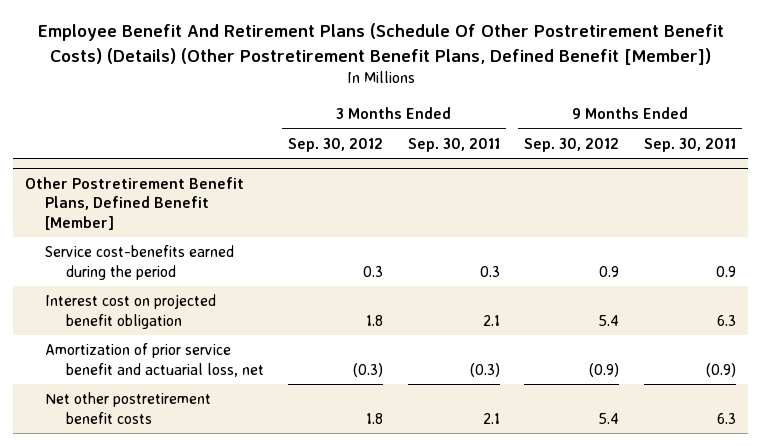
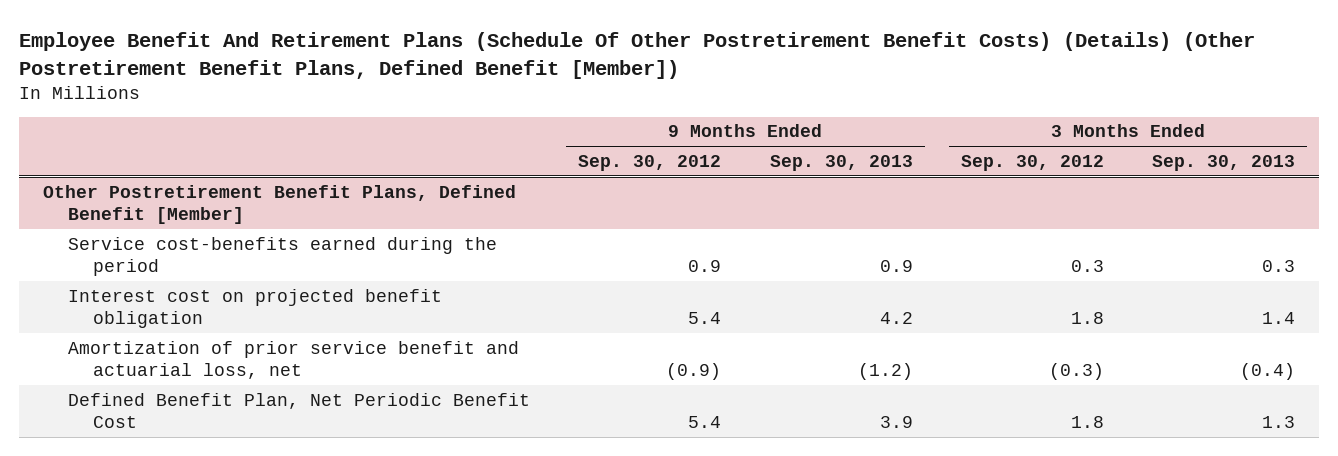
[407,137,500,152] Sep. 30, 2011 -> none
[644,137,737,152] Sep. 30, 2011 -> none
none -> [769,154,913,171] Sep. 30, 2013
none -> [1152,154,1296,171] Sep. 30, 2013
[45,392,212,424] Net other postretirement benefit costs -> [68,392,531,429] Defined Benefit Plan, Net Periodic Benefit Cost

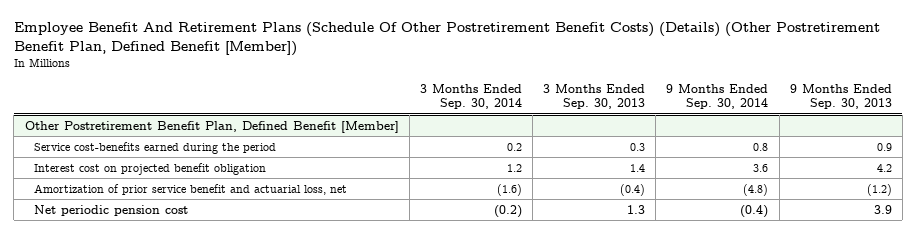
[19,31,1256,79] Employee Benefit And Retirement Plans (Schedule Of Other Postretirement Benefit Costs) (Details) (Other Postretirement Benefit Plans, Defined Benefit [Member]) -> [13,22,880,56] Employee Benefit And Retirement Plans (Schedule Of Other Postretirement Benefit Costs) (Details) (Other Postretirement Benefit Plan, Defined Benefit [Member])
[578,154,722,171] Sep. 30, 2012 -> none
[960,154,1104,171] Sep. 30, 2012 -> none
none -> [419,84,522,110] 3 Months Ended Sep. 30, 2014
none -> [666,84,769,110] 9 Months Ended Sep. 30, 2014
[43,184,517,225] Other Postretirement Benefit Plans, Defined Benefit [Member] -> [24,120,399,133] Other Postretirement Benefit Plan, Defined Benefit [Member]
[68,392,531,429] Defined Benefit Plan, Net Periodic Benefit Cost -> [34,204,189,216] Net periodic pension cost

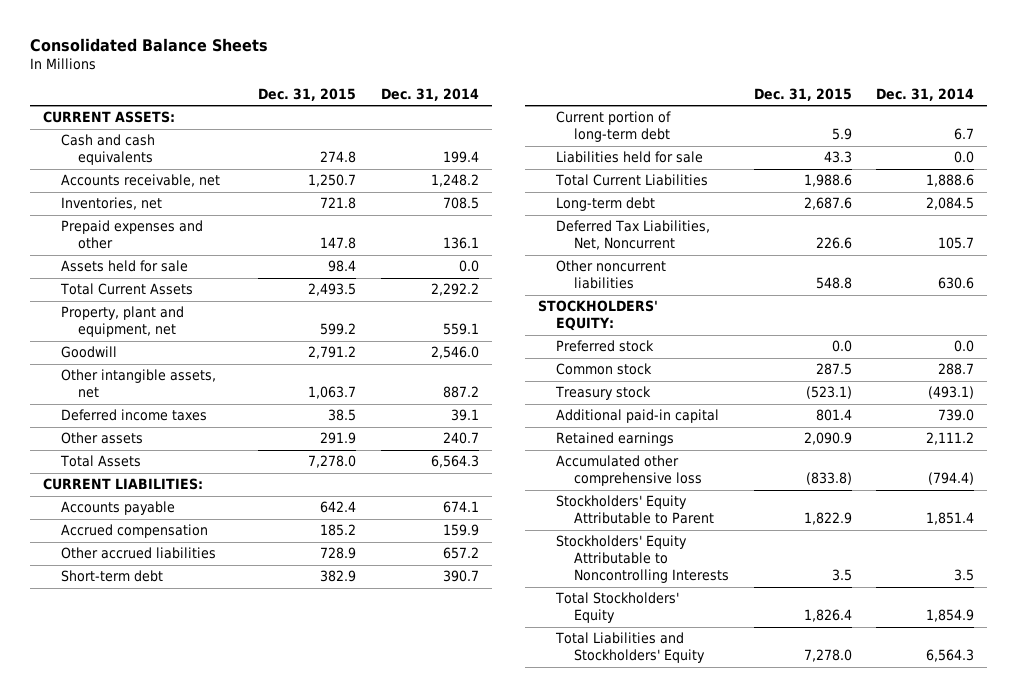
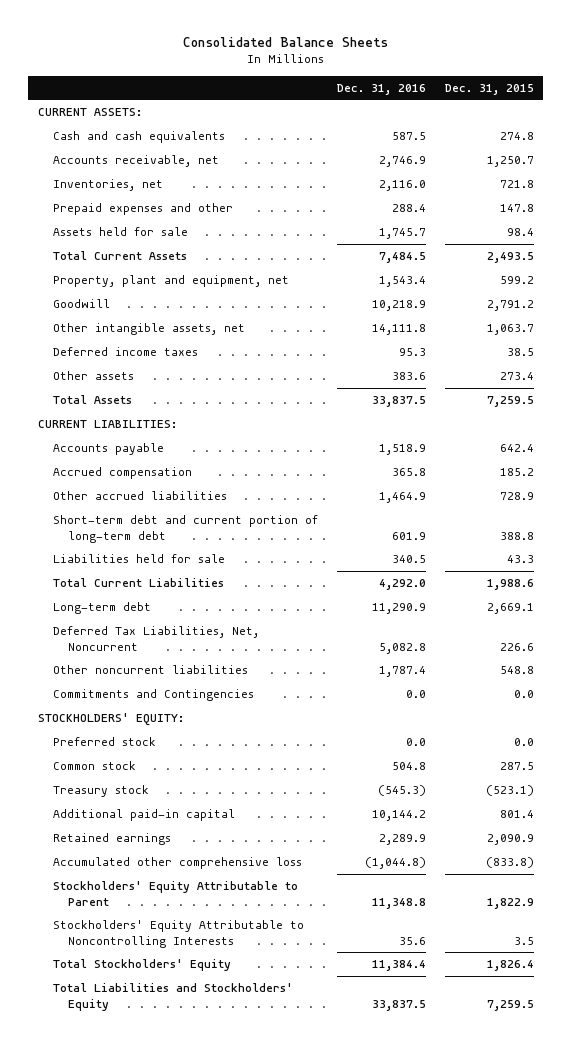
[381,88,480,102] Dec. 31, 2014 -> none
none -> [336,83,426,95] Dec. 31, 2016
[320,432,357,445] 291.9 -> [499,372,534,381] 273.4
[308,455,357,469] 7,278.0 -> [486,396,534,408] 7,259.5
[555,111,671,143] Current portion of long-term debt -> none
[60,570,163,583] Short-term debt -> [52,515,318,543] Short-term debt and current portion of long-term debt
[320,570,357,583] 382.9 -> [499,531,534,540] 388.8
[803,197,852,211] 2,687.6 -> [486,603,534,615] 2,669.1
none -> [52,689,254,702] Commitments and Contingencies
[803,649,852,663] 7,278.0 -> [486,999,534,1011] 7,259.5

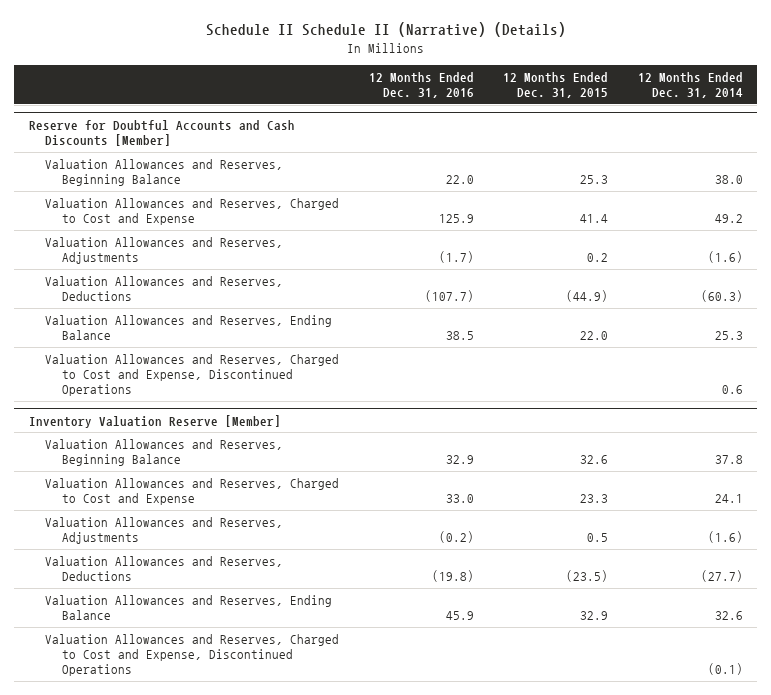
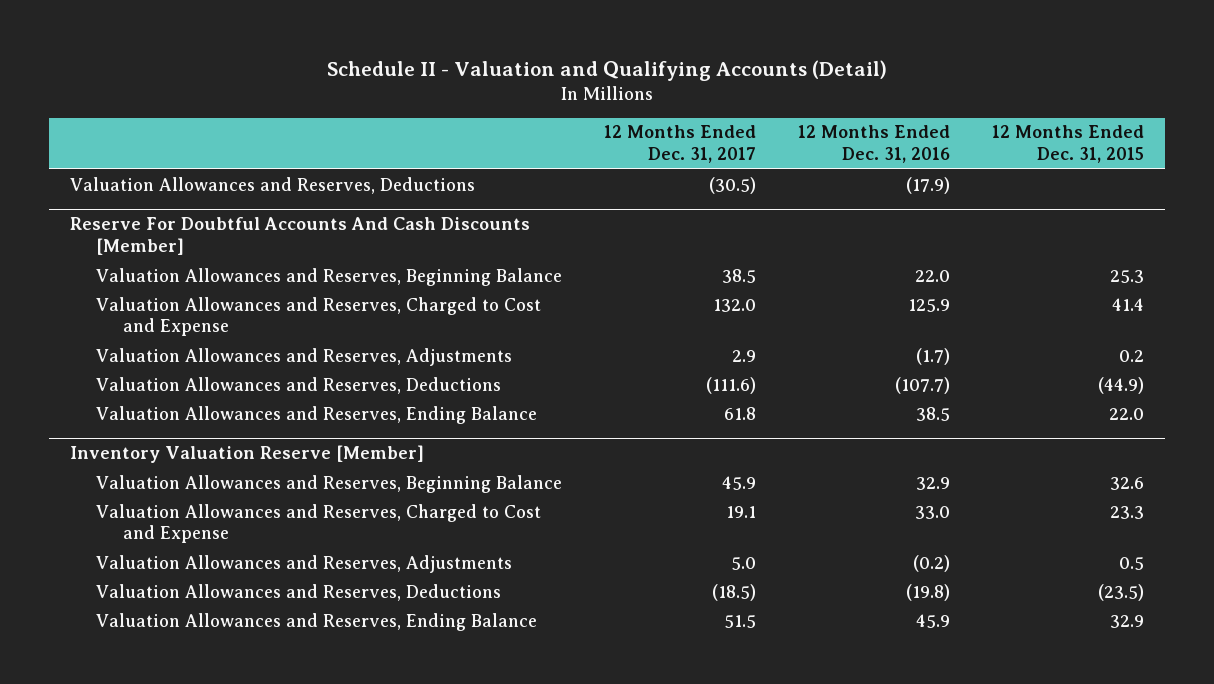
[205,22,566,38] Schedule II Schedule II (Narrative) (Details) -> [326,60,887,82] Schedule II - Valuation and Qualifying Accounts (Detail)
[637,72,743,99] 12 Months Ended Dec. 31, 2014 -> none
none -> [604,125,757,164] 12 Months Ended Dec. 31, 2017
none -> [69,176,475,194] Valuation Allowances and Reserves, Deductions
[28,119,295,146] Reserve for Doubtful Accounts and Cash Discounts [Member] -> [69,217,530,256] Reserve For Doubtful Accounts And Cash Discounts [Member]
[45,354,340,397] Valuation Allowances and Reserves, Charged to Cost and Expense, Discontinued Operations -> none
[45,634,340,677] Valuation Allowances and Reserves, Charged to Cost and Expense, Discontinued Operations -> none

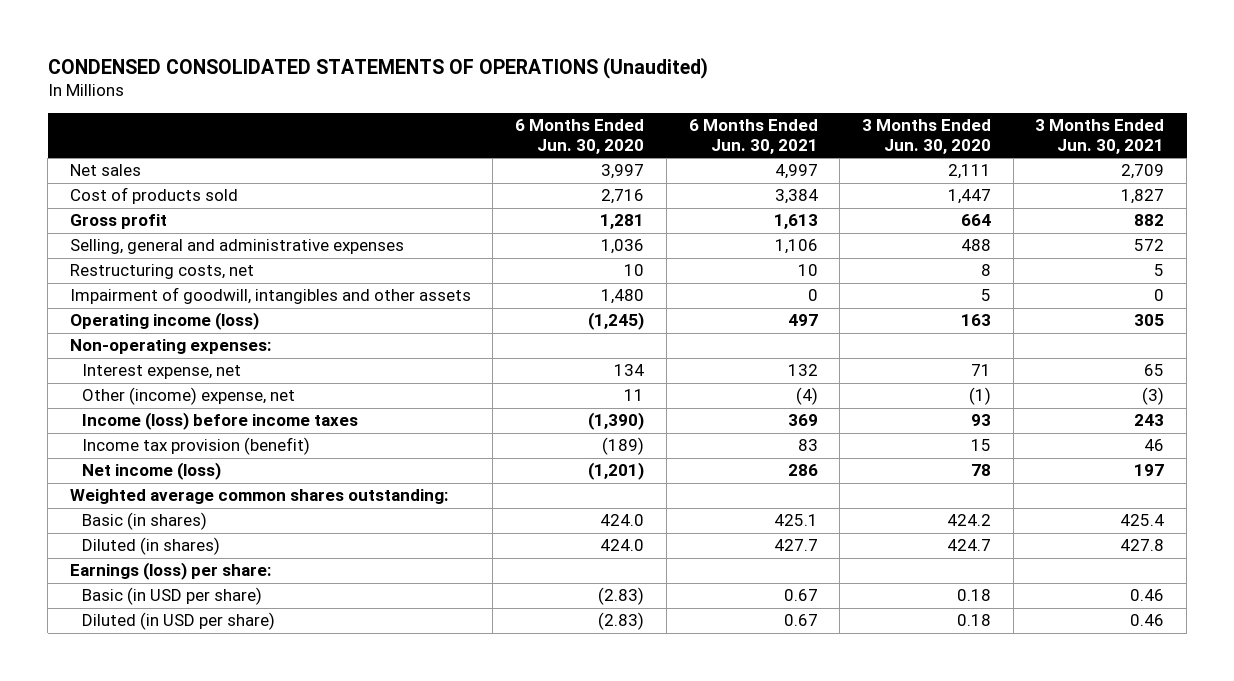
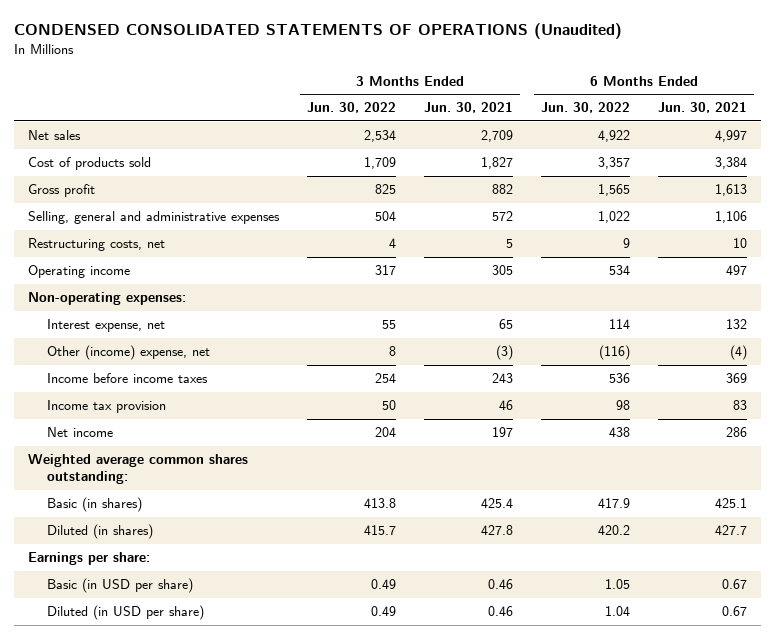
[515,119,645,154] 6 Months Ended Jun. 30, 2020 -> none
[861,119,991,154] 3 Months Ended Jun. 30, 2020 -> none
none -> [306,102,396,114] Jun. 30, 2022
none -> [540,102,630,114] Jun. 30, 2022
[69,287,471,305] Impairment of goodwill, intangibles and other assets -> none
[69,312,259,331] Operating income (loss) -> [27,265,130,279] Operating income
[81,412,358,431] Income (loss) before income taxes -> [46,373,208,384] Income before income taxes
[81,437,310,456] Income tax provision (benefit) -> [46,400,166,414] Income tax provision
[81,462,221,481] Net income (loss) -> [46,427,113,438] Net income
[69,562,271,581] Earnings (loss) per share: -> [27,552,150,566] Earnings per share:

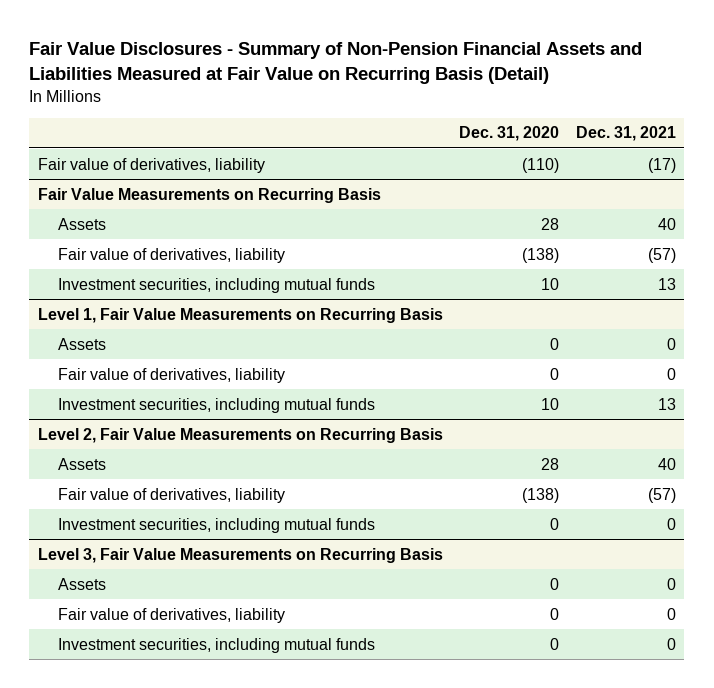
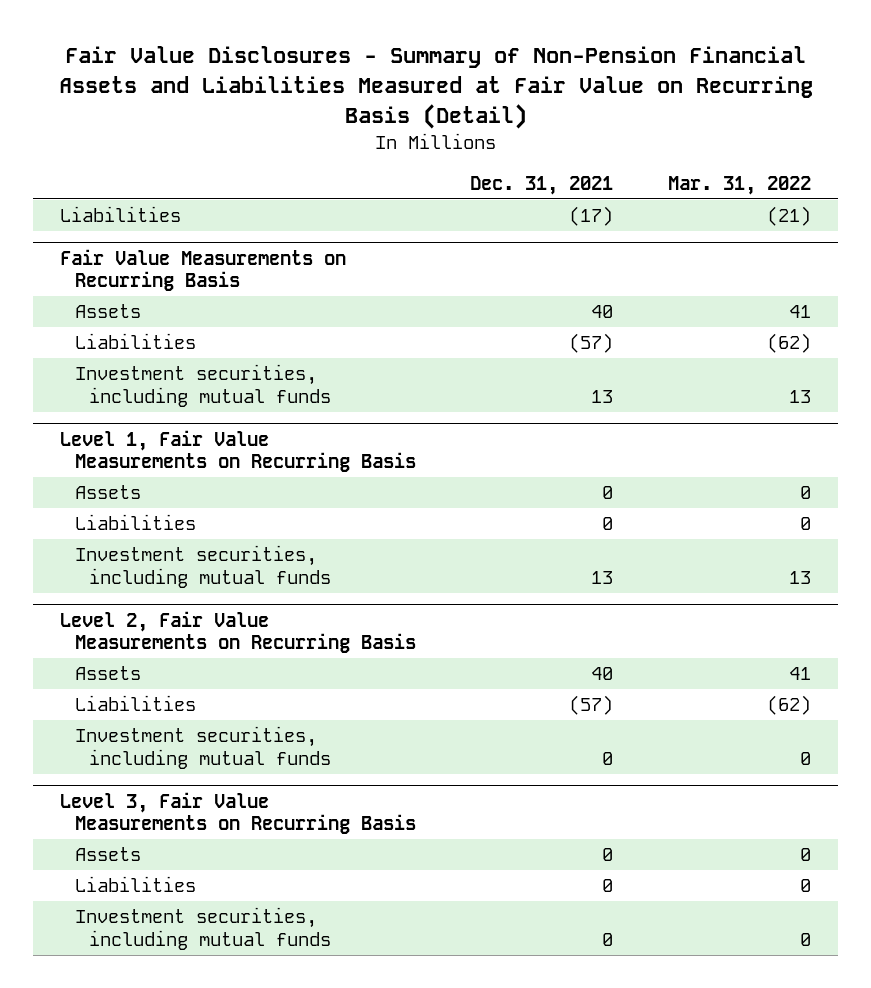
[459,126,560,142] Dec. 31, 2020 -> none
none -> [667,176,811,196] Mar. 31, 2022
[37,157,265,173] Fair value of derivatives, liability -> [60,206,182,223] Liabilities
[57,247,285,263] Fair value of derivatives, liability -> [74,333,196,350] Liabilities
[57,367,285,383] Fair value of derivatives, liability -> [74,514,196,531] Liabilities
[57,487,285,503] Fair value of derivatives, liability -> [74,695,196,712] Liabilities
[57,607,285,623] Fair value of derivatives, liability -> [74,876,196,893] Liabilities

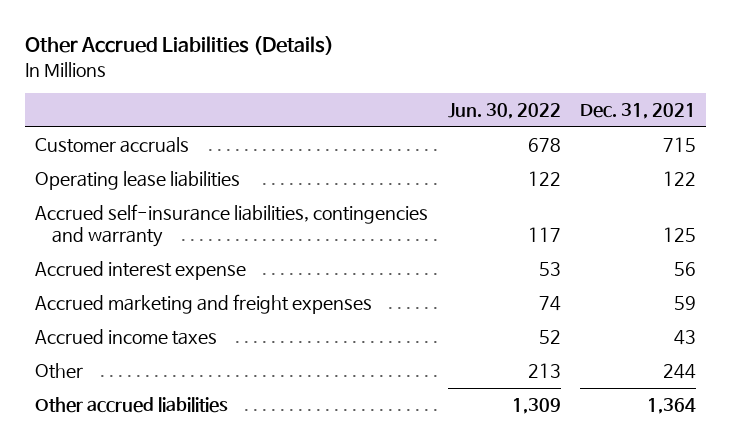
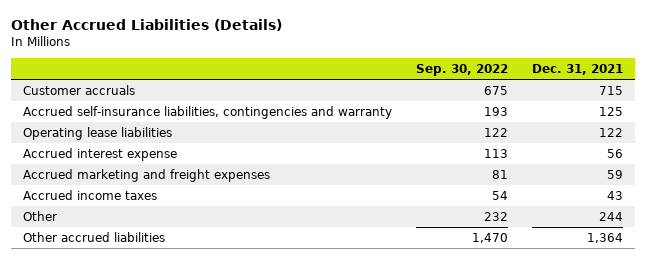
[447,103,561,120] Jun. 30, 2022 -> none
none -> [416,64,509,77] Sep. 30, 2022
[34,171,240,191] Operating lease liabilities -> [23,127,173,141] Operating lease liabilities

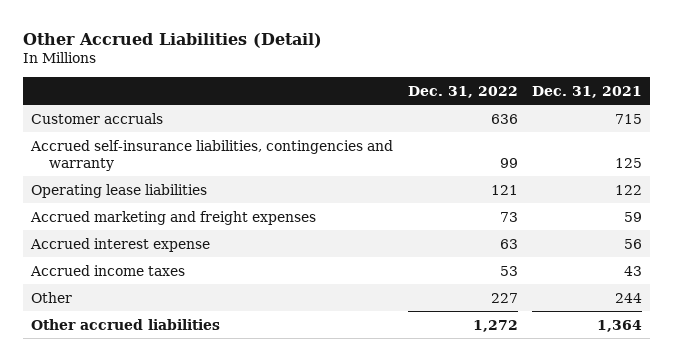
[10,18,282,31] Other Accrued Liabilities (Details) -> [23,32,323,48] Other Accrued Liabilities (Detail)
[416,64,509,77] Sep. 30, 2022 -> none
none -> [407,85,518,98] Dec. 31, 2022
[23,148,178,162] Accrued interest expense -> [29,237,210,252] Accrued interest expense

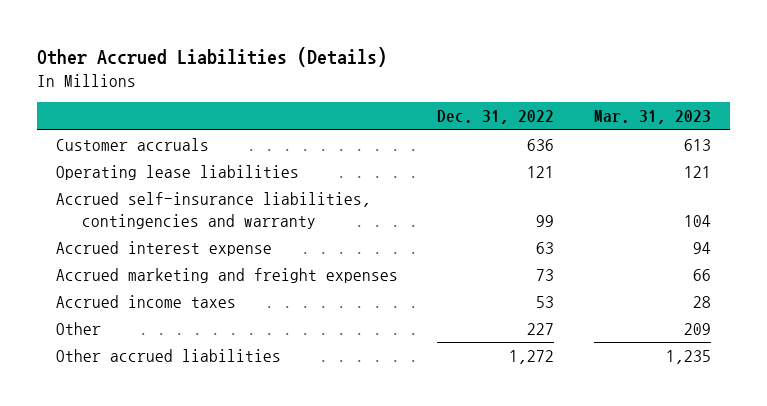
[23,32,323,48] Other Accrued Liabilities (Detail) -> [36,46,387,67] Other Accrued Liabilities (Details)
[532,85,643,98] Dec. 31, 2021 -> none
none -> [593,110,711,125] Mar. 31, 2023
[29,139,393,171] Accrued self-insurance liabilities, contingencies and warranty -> [56,192,372,229] Accrued self-insurance liabilities, contingencies and warranty
[29,210,316,225] Accrued marketing and freight expenses -> [56,268,399,284] Accrued marketing and freight expenses

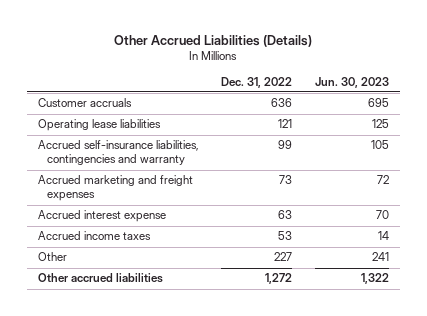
[593,110,711,125] Mar. 31, 2023 -> none
none -> [314,76,389,88] Jun. 30, 2023
[56,241,273,257] Accrued interest expense -> [38,210,167,223] Accrued interest expense

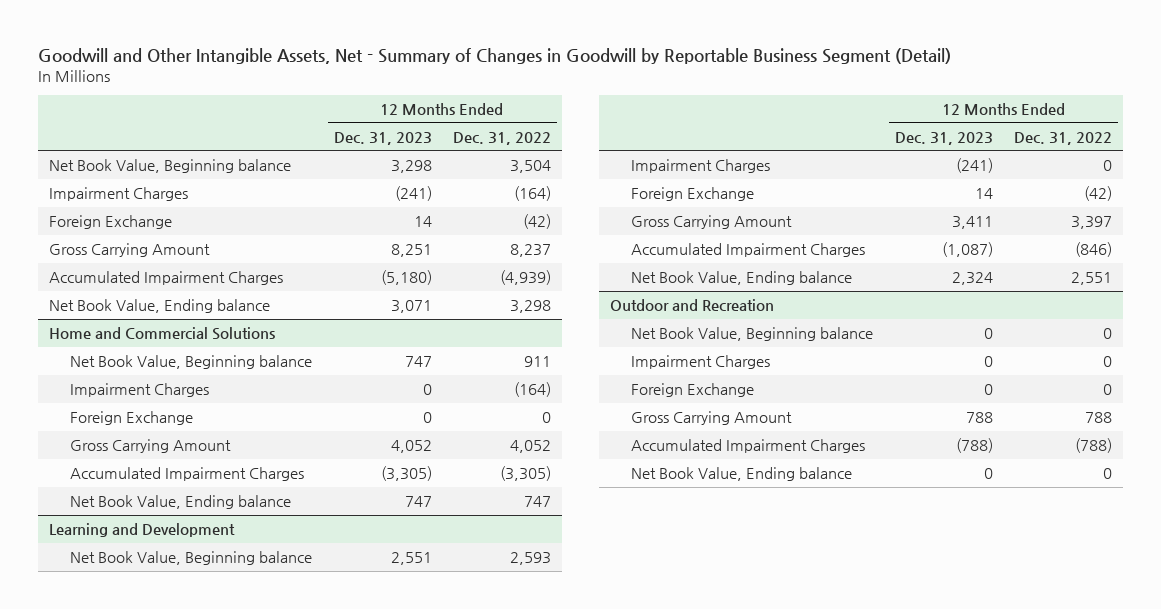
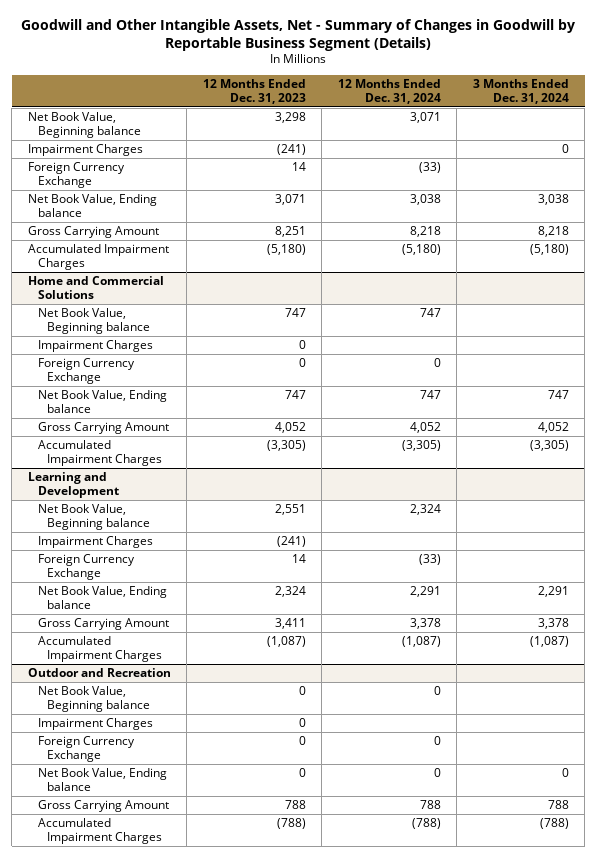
[37,47,951,64] Goodwill and Other Intangible Assets, Net - Summary of Changes in Goodwill by Reportable Business Segment (Detail) -> [21,18,576,51] Goodwill and Other Intangible Assets, Net - Summary of Changes in Goodwill by Reportable Business Segment (Details)
[453,131,552,145] Dec. 31, 2022 -> none
none -> [337,78,441,104] 12 Months Ended Dec. 31, 2024
none -> [472,78,569,104] 3 Months Ended Dec. 31, 2024
[48,214,172,229] Foreign Exchange -> [27,161,125,189] Foreign Currency Exchange
[48,298,270,313] Net Book Value, Ending balance -> [27,193,157,218] Net Book Value, Ending balance
[69,410,193,425] Foreign Exchange -> [37,357,135,385] Foreign Currency Exchange
[69,494,291,509] Net Book Value, Ending balance -> [37,389,167,414] Net Book Value, Ending balance
[631,186,755,201] Foreign Exchange -> [37,553,135,581] Foreign Currency Exchange
[631,270,853,285] Net Book Value, Ending balance -> [37,585,167,610] Net Book Value, Ending balance
[631,382,755,397] Foreign Exchange -> [37,735,135,763] Foreign Currency Exchange
[631,466,853,481] Net Book Value, Ending balance -> [37,767,167,792] Net Book Value, Ending balance

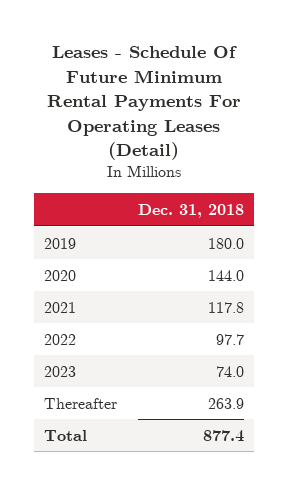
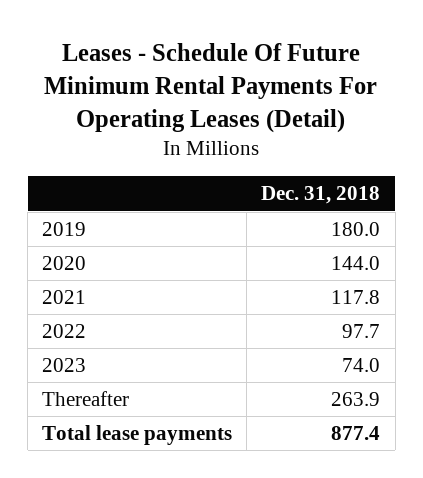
[44,429,88,441] Total -> [42,425,233,446] Total lease payments

